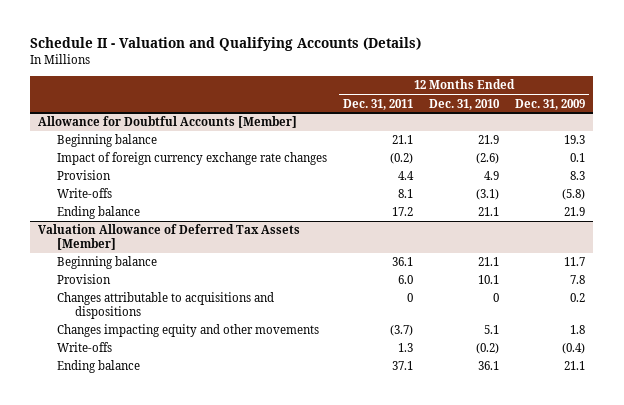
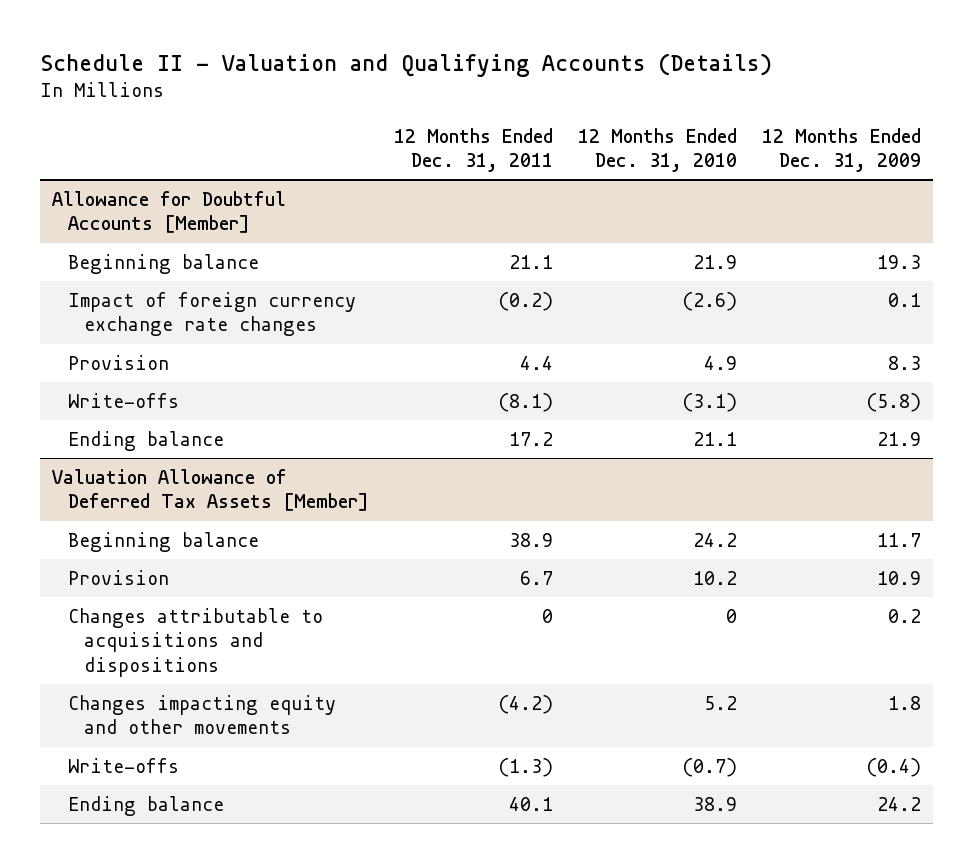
[397,189,413,199] 8.1 -> [498,392,554,412] (8.1)
[391,257,413,267] 36.1 -> [509,532,554,547] 38.9
[478,257,500,267] 21.1 -> [692,532,737,547] 24.2
[397,275,413,285] 6.0 -> [520,570,554,585] 6.7
[478,275,500,285] 10.1 -> [692,570,737,585] 10.2
[570,275,586,285] 7.8 -> [876,570,921,585] 10.9
[389,325,413,337] (3.7) -> [498,694,554,714] (4.2)
[484,325,500,335] 5.1 -> [703,695,737,710] 5.2
[397,343,413,353] 1.3 -> [498,757,554,777] (1.3)
[476,343,500,355] (0.2) -> [681,757,737,777] (0.7)
[391,361,413,371] 37.1 -> [509,796,554,811] 40.1
[478,361,500,371] 36.1 -> [692,796,737,811] 38.9
[564,361,586,371] 21.1 -> [876,796,921,811] 24.2

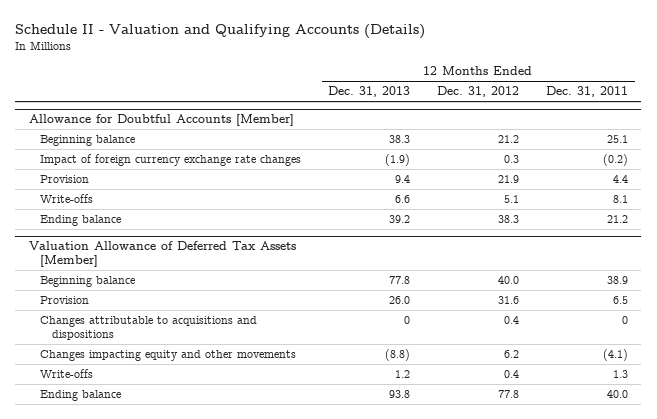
[577,127,737,173] 12 Months Ended Dec. 31, 2010 -> none
[761,127,921,173] 12 Months Ended Dec. 31, 2009 -> none
none -> [328,86,411,98] Dec. 31, 2013
none -> [437,86,520,98] Dec. 31, 2012
[509,254,554,269] 21.1 -> [606,135,628,144] 25.1
[498,392,554,412] (8.1) -> [612,195,628,204] 8.1
[509,431,554,446] 17.2 -> [606,215,628,224] 21.2
[520,570,554,585] 6.7 -> [612,296,628,305] 6.5
[498,694,554,714] (4.2) -> [602,349,628,362] (4.1)
[498,757,554,777] (1.3) -> [612,370,628,379] 1.3
[509,796,554,811] 40.1 -> [606,390,628,399] 40.0

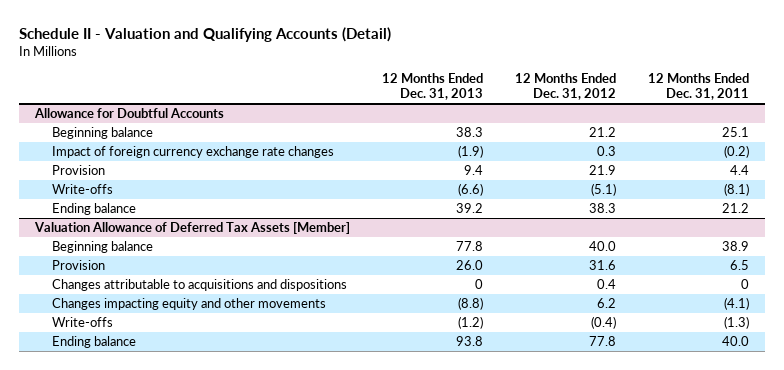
[15,23,426,39] Schedule II - Valuation and Qualifying Accounts (Details) -> [18,26,391,42] Schedule II - Valuation and Qualifying Accounts (Detail)
[28,114,294,127] Allowance for Doubtful Accounts [Member] -> [33,108,224,119] Allowance for Doubtful Accounts
[395,195,411,204] 6.6 -> [458,183,484,197] (6.6)
[504,195,520,204] 5.1 -> [591,183,617,197] (5.1)
[612,195,628,204] 8.1 -> [724,183,750,197] (8.1)
[395,370,411,379] 1.2 -> [458,316,484,330] (1.2)
[504,370,520,379] 0.4 -> [591,316,617,330] (0.4)
[612,370,628,379] 1.3 -> [724,316,750,330] (1.3)

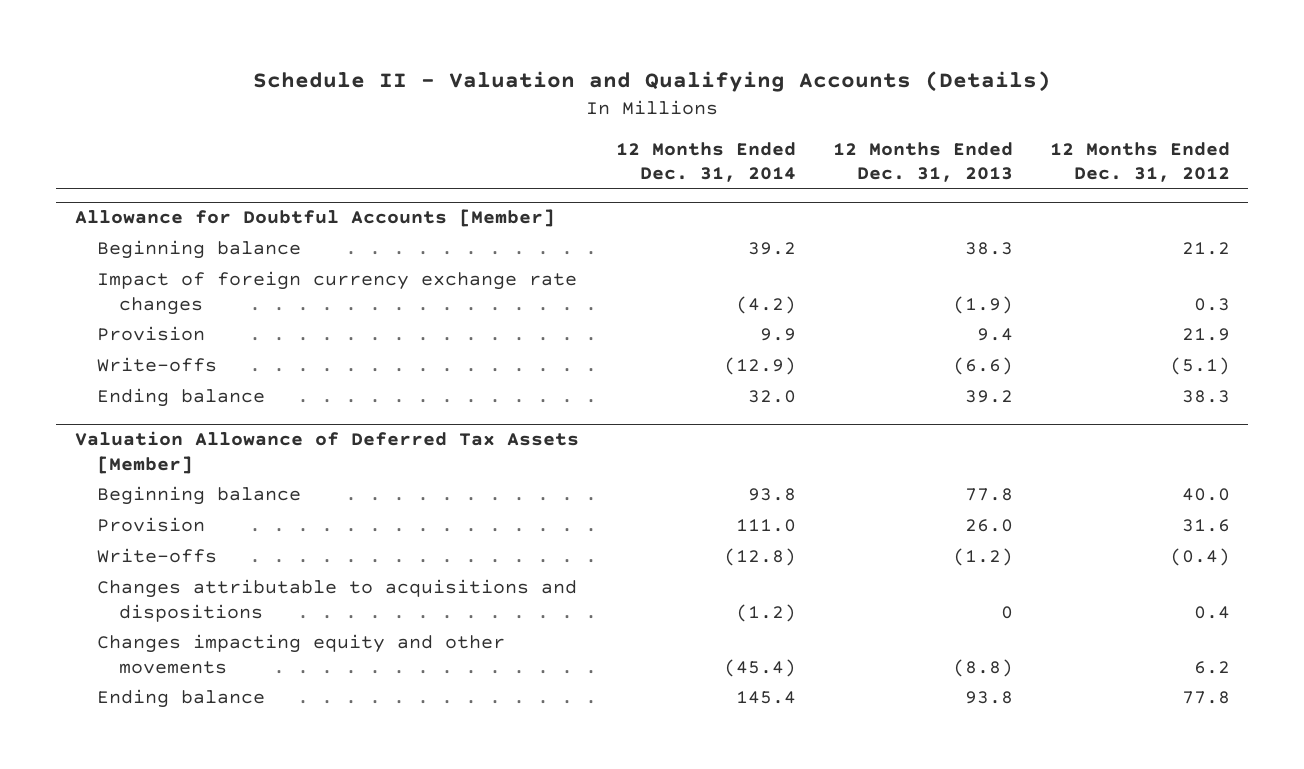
[18,26,391,42] Schedule II - Valuation and Qualifying Accounts (Detail) -> [253,70,1052,92] Schedule II - Valuation and Qualifying Accounts (Details)
[648,73,750,101] 12 Months Ended Dec. 31, 2011 -> none
none -> [615,141,796,183] 12 Months Ended Dec. 31, 2014
[33,108,224,119] Allowance for Doubtful Accounts -> [74,209,555,228] Allowance for Doubtful Accounts [Member]
[51,317,113,328] Write-offs -> [96,548,217,564] Write-offs

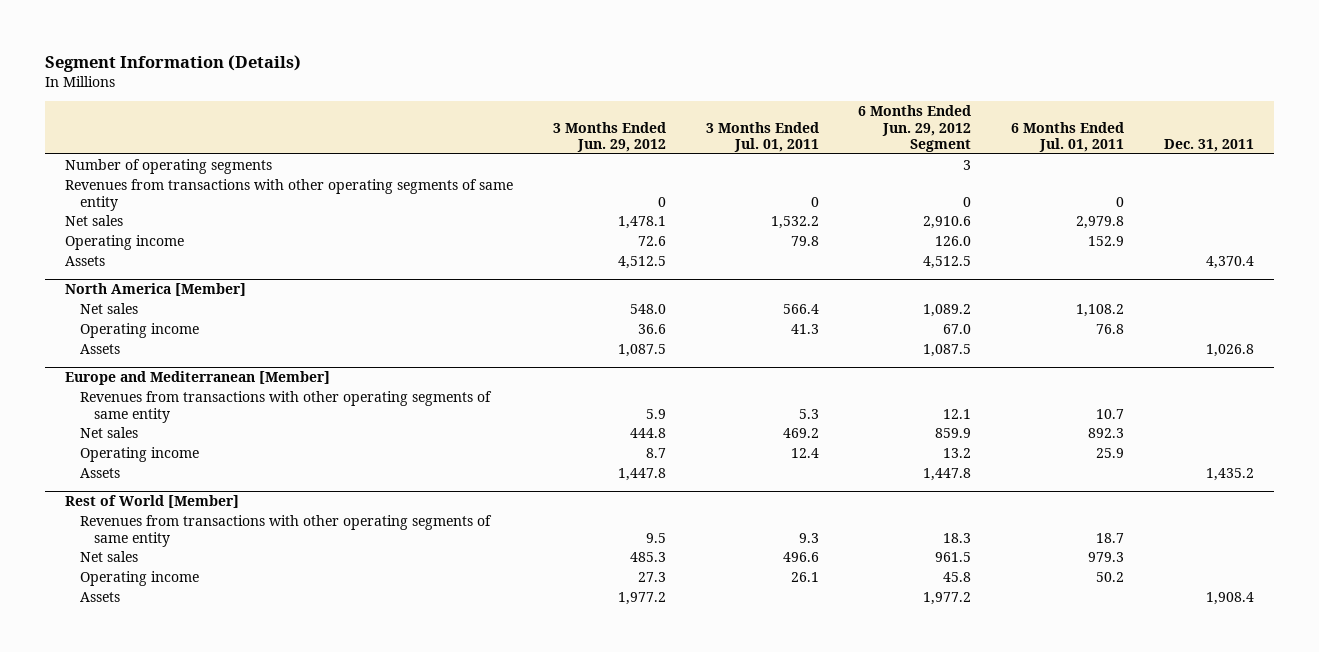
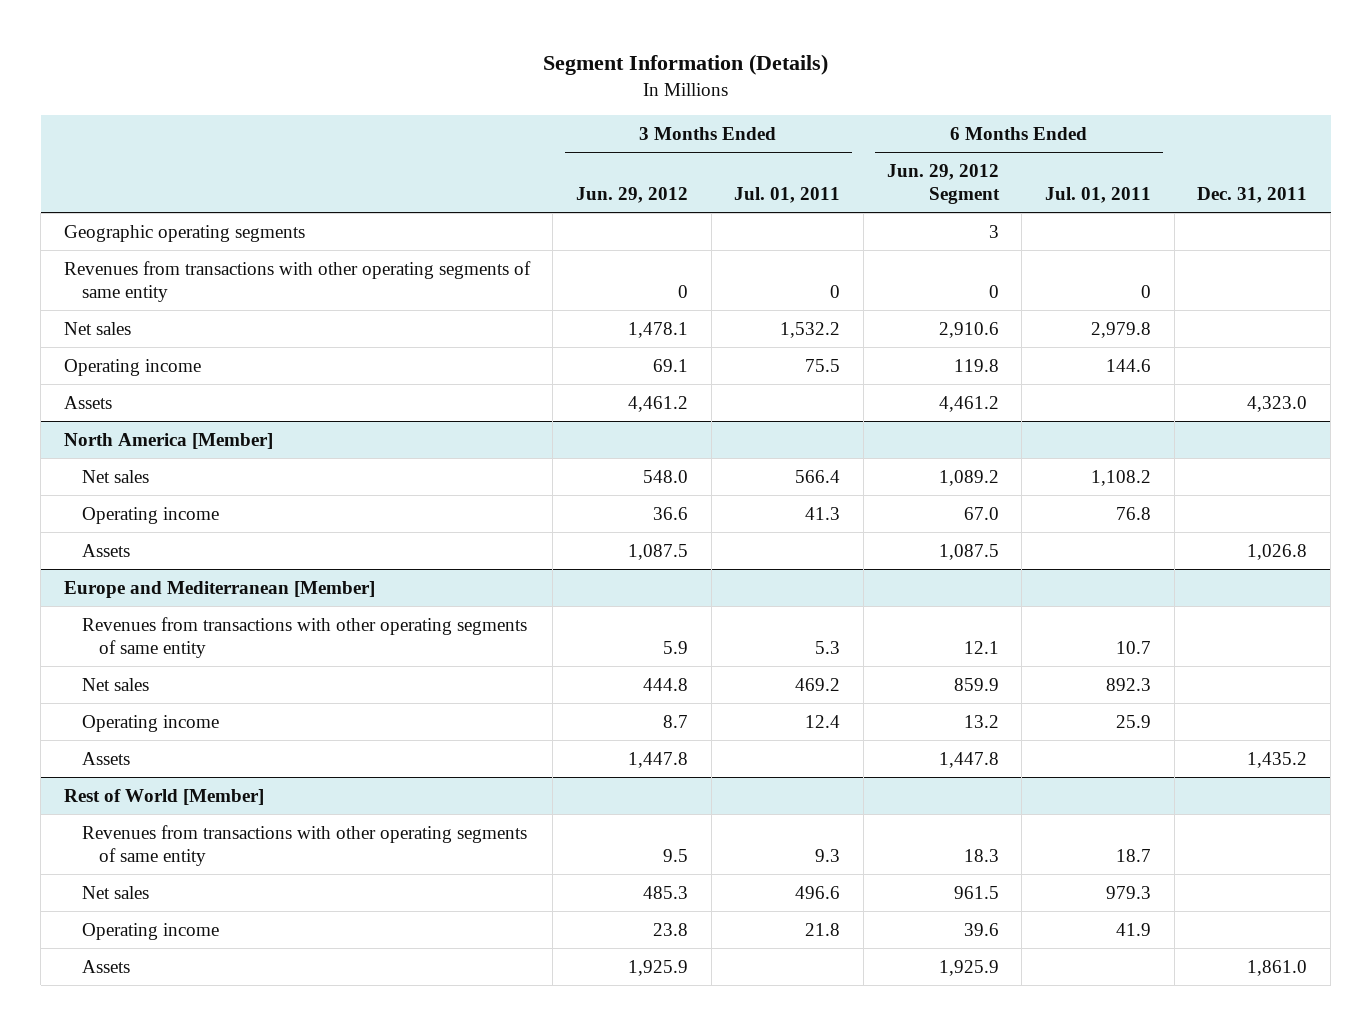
[65,159,273,175] Number of operating segments -> none
none -> [63,224,305,242] Geographic operating segments
[638,236,667,247] 72.6 -> [653,358,689,372] 69.1
[790,236,819,247] 79.8 -> [805,358,841,372] 75.5
[935,236,972,247] 126.0 -> [953,358,999,372] 119.8
[1088,236,1125,247] 152.9 -> [1106,358,1152,372] 144.6
[618,256,667,270] 4,512.5 -> [628,395,689,412] 4,461.2
[923,256,972,270] 4,512.5 -> [938,395,999,412] 4,461.2
[1205,256,1254,270] 4,370.4 -> [1247,395,1308,412] 4,323.0
[638,572,667,583] 27.3 -> [653,922,689,936] 23.8
[790,572,819,583] 26.1 -> [805,922,841,936] 21.8
[943,572,972,583] 45.8 -> [963,922,999,936] 39.6
[1096,572,1125,583] 50.2 -> [1116,922,1152,936] 41.9
[618,592,667,606] 1,977.2 -> [628,959,689,976] 1,925.9
[923,592,972,606] 1,977.2 -> [938,959,999,976] 1,925.9
[1205,592,1254,606] 1,908.4 -> [1247,959,1308,976] 1,861.0

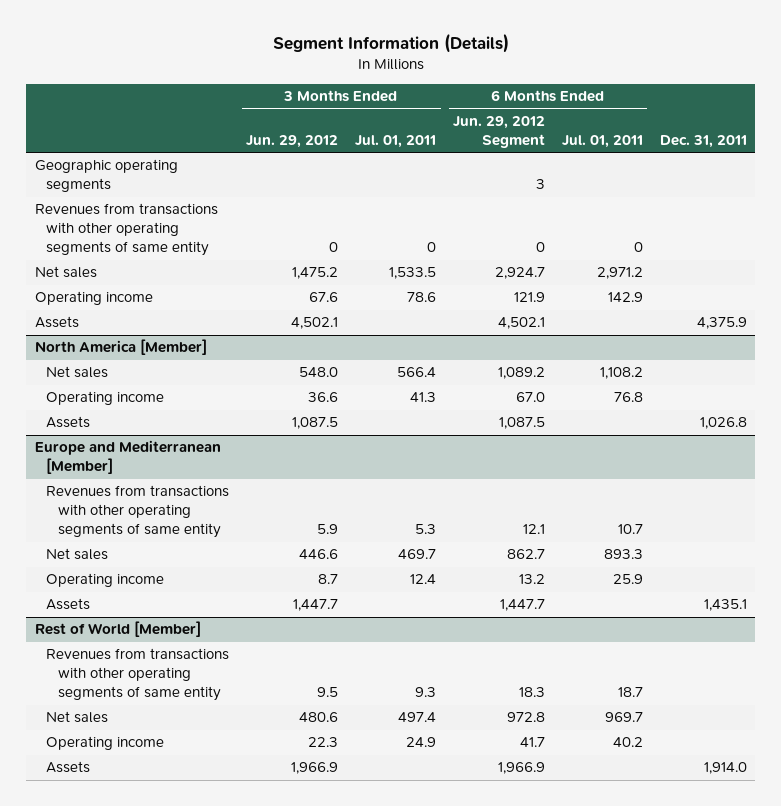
[628,321,689,338] 1,478.1 -> [292,267,339,280] 1,475.2
[780,321,841,338] 1,532.2 -> [389,267,437,280] 1,533.5
[938,321,999,338] 2,910.6 -> [495,267,546,280] 2,924.7
[1091,321,1152,338] 2,979.8 -> [597,267,644,280] 2,971.2
[653,358,689,372] 69.1 -> [309,292,339,303] 67.6
[805,358,841,372] 75.5 -> [407,292,437,303] 78.6
[953,358,999,372] 119.8 -> [514,292,546,303] 121.9
[1106,358,1152,372] 144.6 -> [608,292,644,303] 142.9
[628,395,689,412] 4,461.2 -> [291,317,339,330] 4,502.1
[938,395,999,412] 4,461.2 -> [498,317,546,330] 4,502.1
[1247,395,1308,412] 4,323.0 -> [696,317,747,330] 4,375.9
[643,677,689,691] 444.8 -> [299,549,339,560] 446.6
[795,677,841,691] 469.2 -> [398,549,437,560] 469.7
[953,677,999,691] 859.9 -> [507,549,546,560] 862.7
[1106,677,1152,691] 892.3 -> [604,549,644,560] 893.3
[628,751,689,768] 1,447.8 -> [293,599,339,612] 1,447.7
[938,751,999,768] 1,447.8 -> [500,599,546,612] 1,447.7
[1247,751,1308,768] 1,435.2 -> [703,599,747,612] 1,435.1
[643,885,689,899] 485.3 -> [299,712,339,723] 480.6
[795,885,841,899] 496.6 -> [398,712,437,723] 497.4
[953,885,999,899] 961.5 -> [507,712,546,723] 972.8
[1106,885,1152,899] 979.3 -> [605,712,644,723] 969.7
[653,922,689,936] 23.8 -> [308,737,339,748] 22.3
[805,922,841,936] 21.8 -> [406,737,437,748] 24.9
[963,922,999,936] 39.6 -> [520,737,546,748] 41.7
[1116,922,1152,936] 41.9 -> [613,737,644,748] 40.2
[628,959,689,976] 1,925.9 -> [291,762,339,775] 1,966.9
[938,959,999,976] 1,925.9 -> [498,762,546,775] 1,966.9
[1247,959,1308,976] 1,861.0 -> [703,762,747,775] 1,914.0

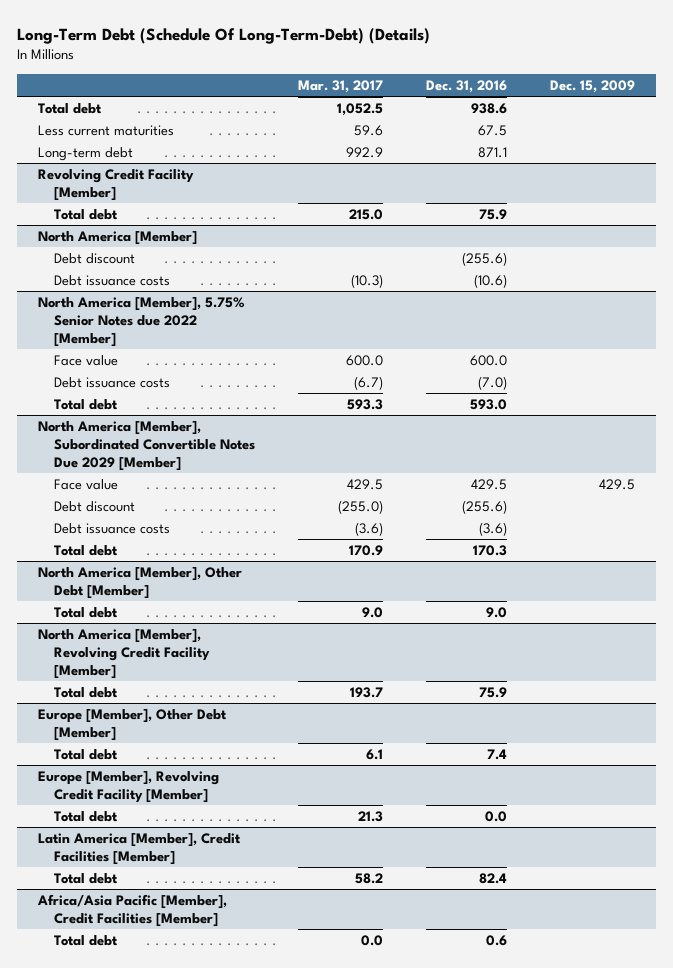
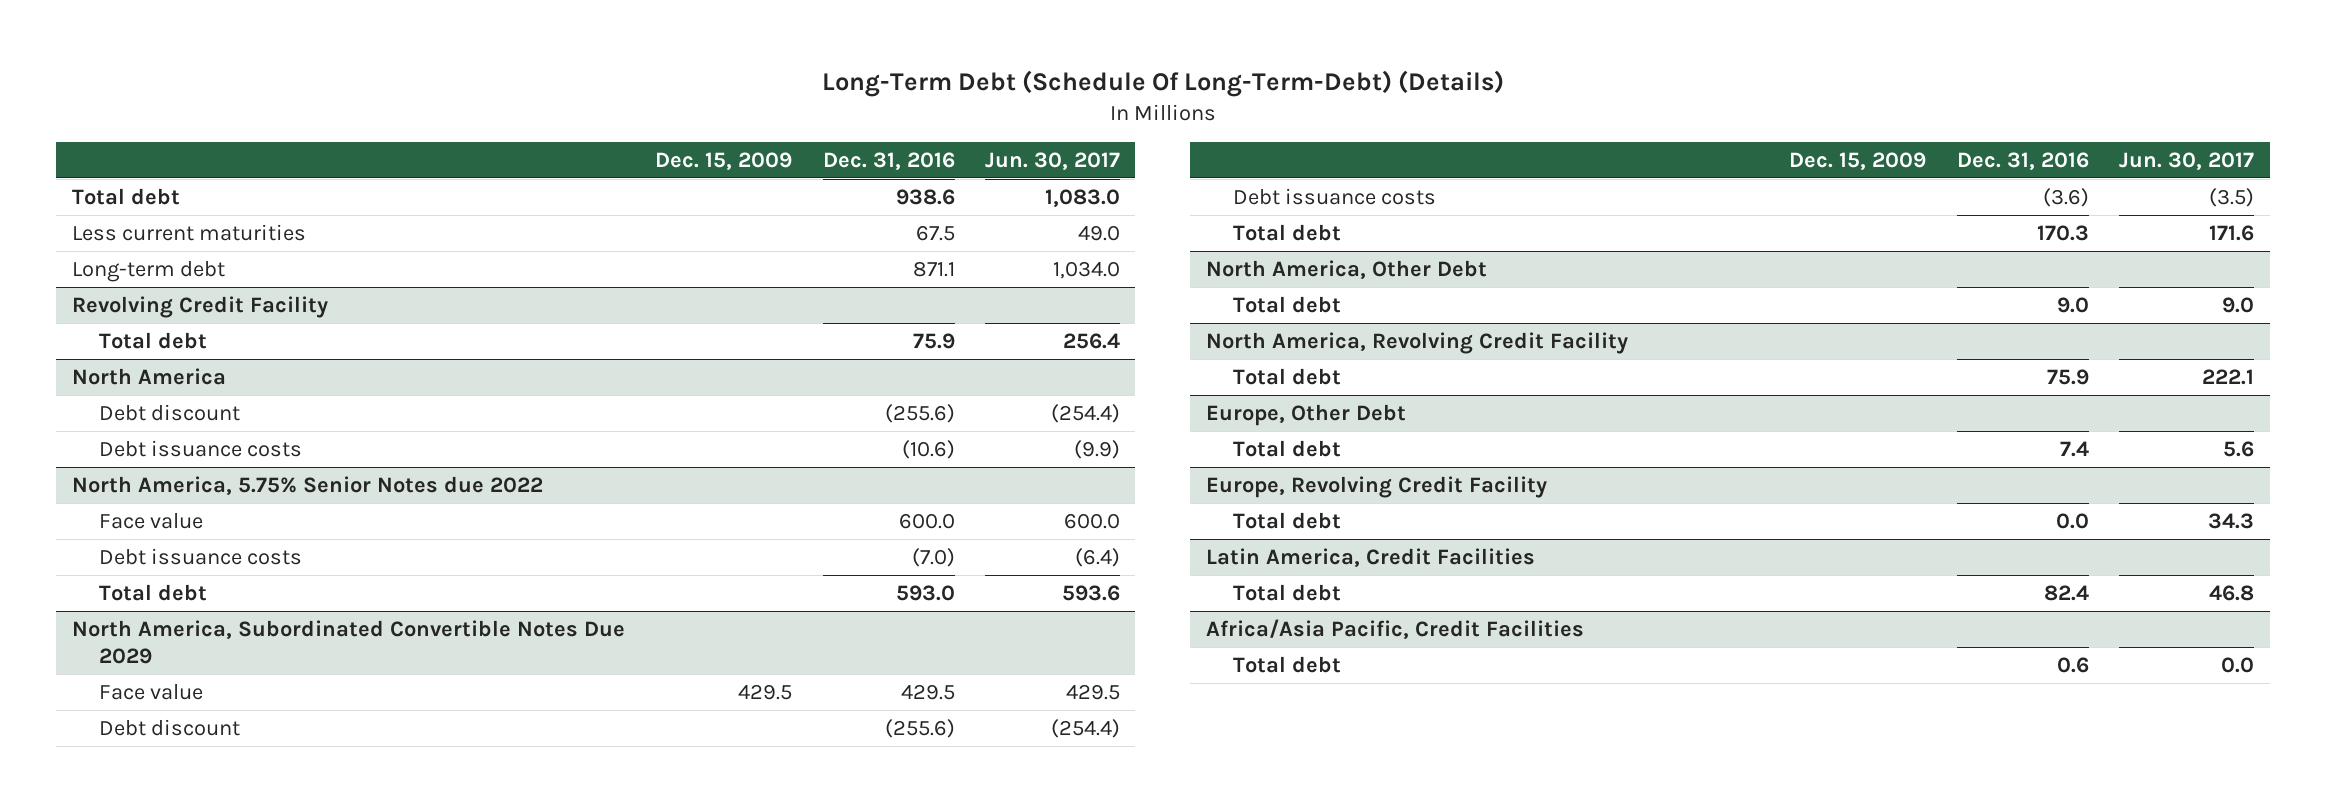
[298,79,384,93] Mar. 31, 2017 -> none
none -> [985,152,1121,171] Jun. 30, 2017
[38,168,195,201] Revolving Credit Facility [Member] -> [71,295,328,318] Revolving Credit Facility
[38,230,198,245] North America [Member] -> [71,367,226,385] North America
[38,296,246,347] North America [Member], 5.75% Senior Notes due 2022 [Member] -> [71,475,543,495] North America, 5.75% Senior Notes due 2022
[38,420,256,471] North America [Member], Subordinated Convertible Notes Due 2029 [Member] -> [71,619,625,665] North America, Subordinated Convertible Notes Due 2029
[38,566,243,599] North America [Member], Other Debt [Member] -> [1205,259,1487,279] North America, Other Debt
[38,628,211,679] North America [Member], Revolving Credit Facility [Member] -> [1205,331,1628,354] North America, Revolving Credit Facility
[38,708,228,741] Europe [Member], Other Debt [Member] -> [1205,403,1406,426] Europe, Other Debt
[38,770,220,803] Europe [Member], Revolving Credit Facility [Member] -> [1205,475,1547,498] Europe, Revolving Credit Facility
[38,832,242,865] Latin America [Member], Credit Facilities [Member] -> [1205,547,1535,567] Latin America, Credit Facilities
[37,893,228,927] Africa/Asia Pacific [Member], Credit Facilities [Member] -> [1205,618,1584,639] Africa/Asia Pacific, Credit Facilities

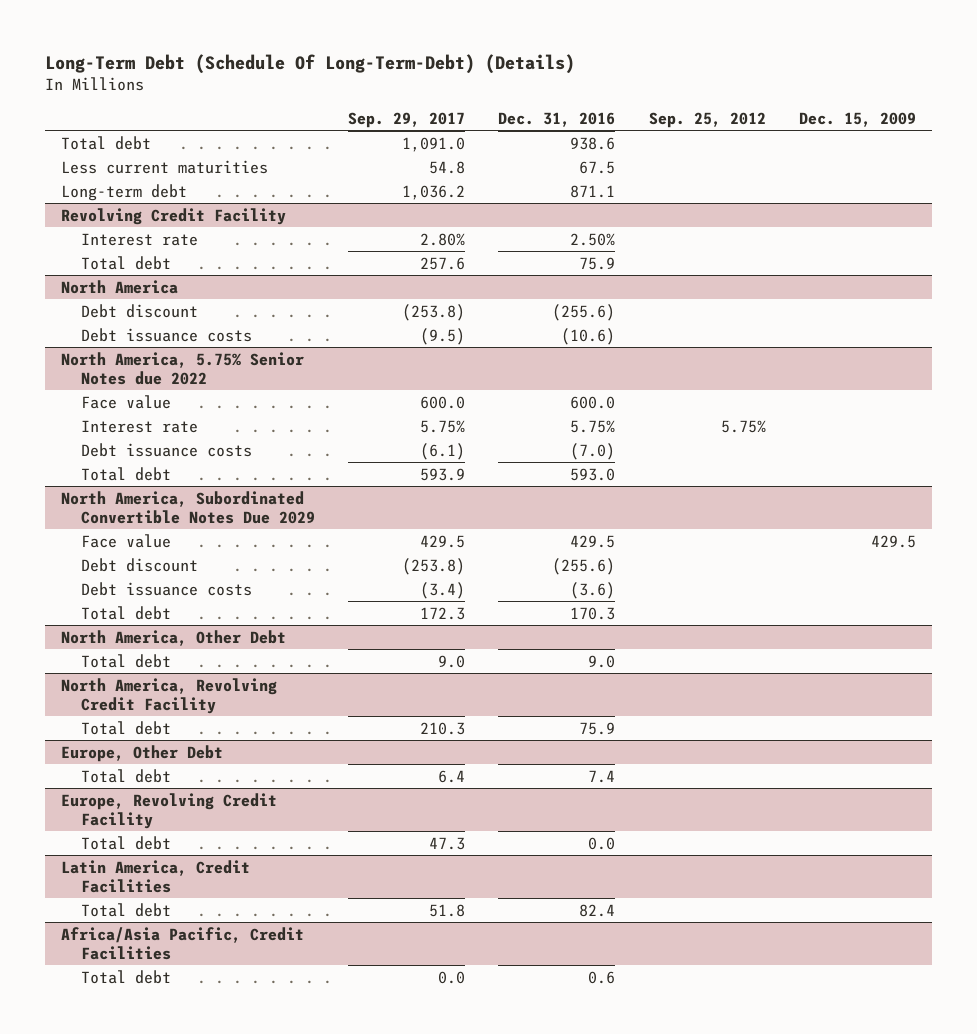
[985,152,1121,171] Jun. 30, 2017 -> none
none -> [348,111,466,128] Sep. 29, 2017
none -> [648,111,766,128] Sep. 25, 2012
none -> [81,232,199,246] Interest rate
none -> [81,419,199,433] Interest rate

